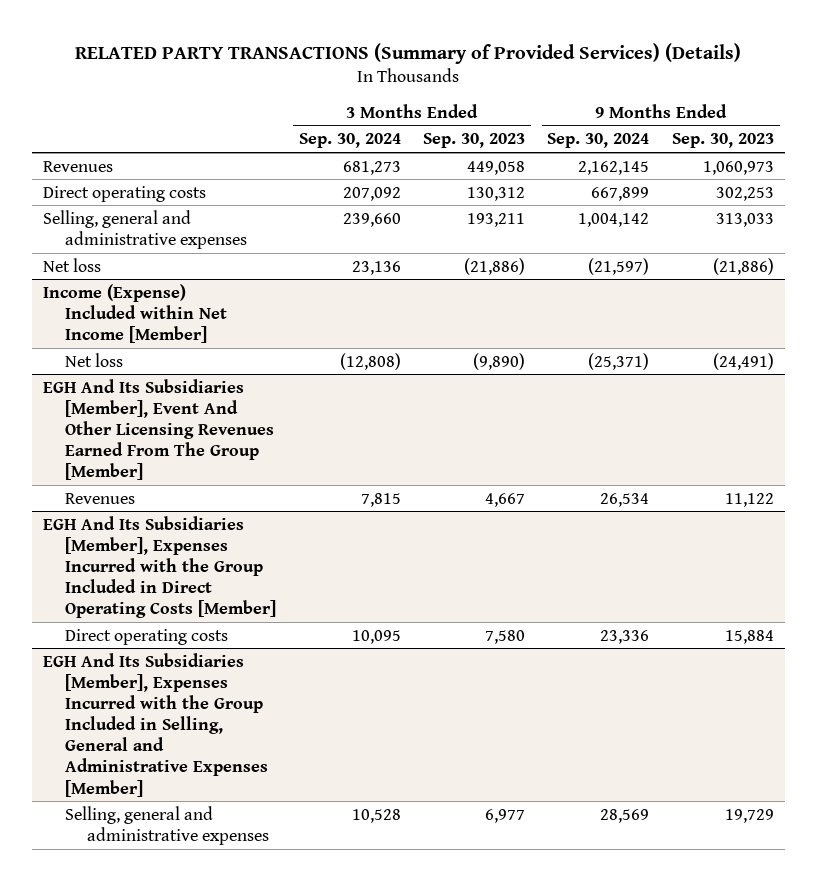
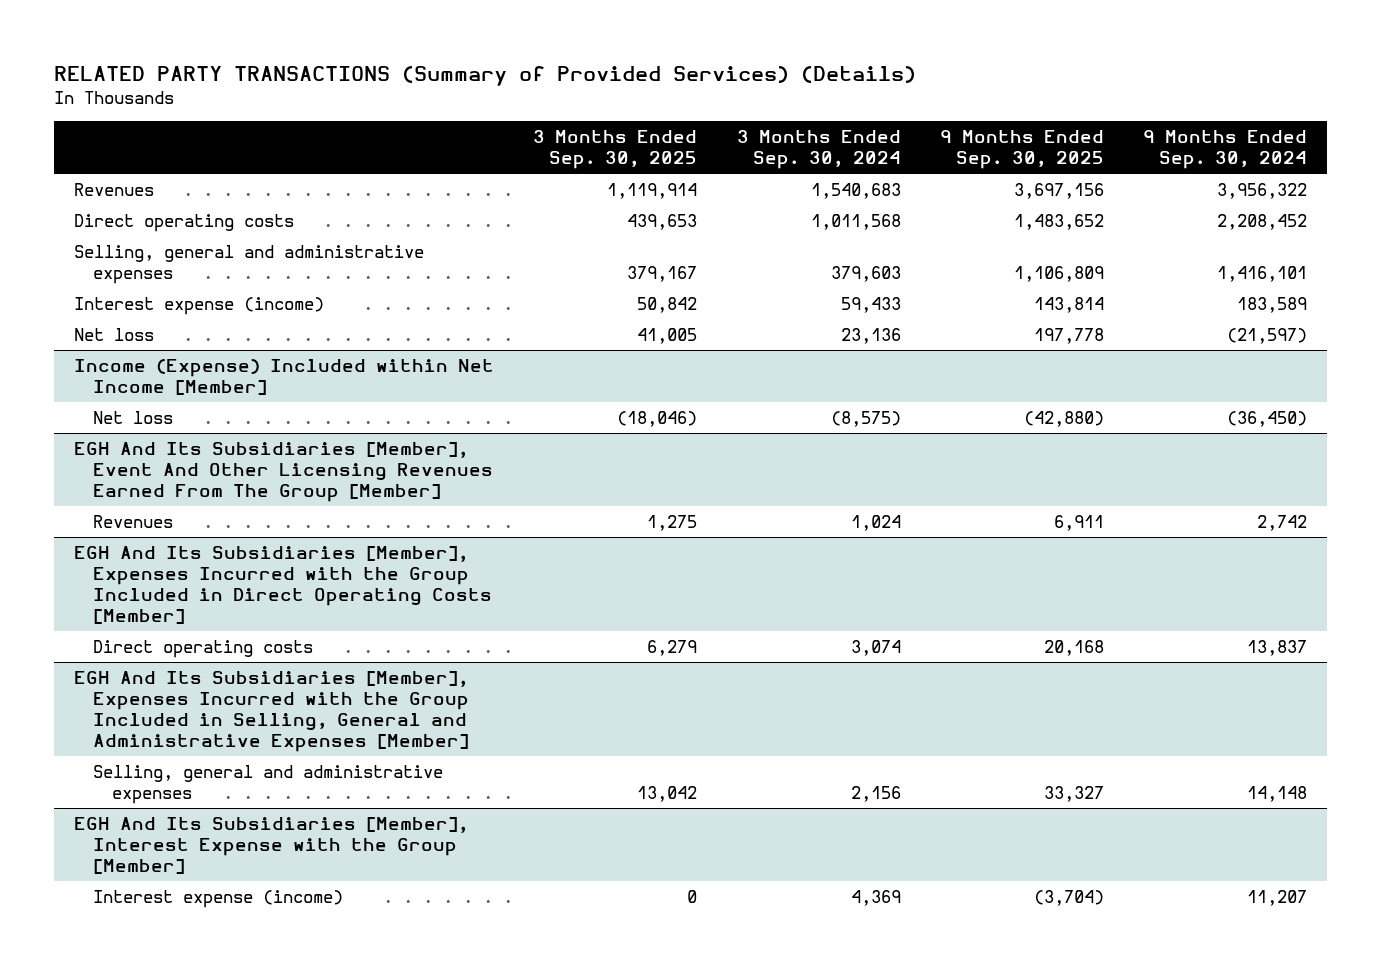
[423,133,526,149] Sep. 30, 2023 -> none
[671,133,774,149] Sep. 30, 2023 -> none
none -> [533,130,698,170] 3 Months Ended Sep. 30, 2025
none -> [939,130,1104,170] 9 Months Ended Sep. 30, 2025
[342,160,401,175] 681,273 -> [810,183,901,200] 1,540,683
[578,160,650,175] 2,162,145 -> [1217,183,1308,200] 3,956,322
[342,186,401,201] 207,092 -> [810,214,901,231] 1,011,568
[591,186,650,201] 667,899 -> [1217,214,1308,231] 2,208,452
[342,212,401,227] 239,660 -> [830,266,901,283] 379,603
[578,212,650,227] 1,004,142 -> [1217,266,1308,283] 1,416,101
none -> [73,297,324,316] Interest expense (income)
[339,352,401,370] (12,808) -> [830,411,901,428] (8,575)
[588,352,650,370] (25,371) -> [1227,411,1308,428] (36,450)
[360,492,401,507] 7,815 -> [850,515,901,532] 1,024
[600,492,650,507] 26,534 -> [1257,515,1308,532] 2,742
[351,629,401,644] 10,095 -> [850,640,901,657] 3,074
[600,629,650,644] 23,336 -> [1247,640,1308,657] 13,837
[351,808,401,823] 10,528 -> [850,786,901,803] 2,156
[600,808,650,823] 28,569 -> [1247,786,1308,803] 14,148
none -> [73,817,468,875] EGH And Its Subsidiaries [Member], Interest Expense with the Group [Member]
none -> [92,890,343,909] Interest expense (income)

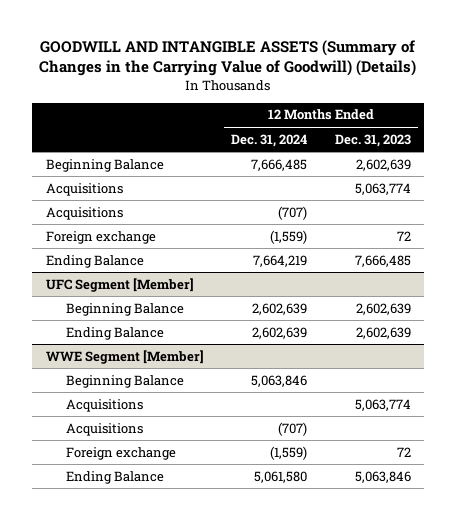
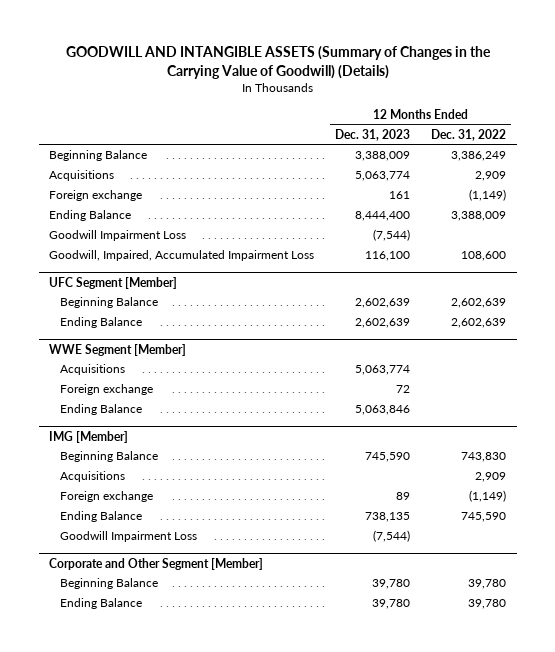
[231,133,308,147] Dec. 31, 2024 -> none
none -> [431,128,507,141] Dec. 31, 2022
[355,158,411,171] 2,602,639 -> [355,151,411,162] 3,388,009
[45,206,123,220] Acquisitions -> none
[396,230,411,241] 72 -> [389,191,411,200] 161
[354,254,411,267] 7,666,485 -> [355,211,411,222] 8,444,400
none -> [49,230,187,242] Goodwill Impairment Loss
none -> [49,250,315,262] Goodwill, Impaired, Accumulated Impairment Loss
[66,374,185,388] Beginning Balance -> none
[66,422,144,436] Acquisitions -> none
none -> [49,430,129,443] IMG [Member]
none -> [59,451,158,463] Beginning Balance
none -> [59,471,125,483] Acquisitions
none -> [59,491,153,503] Foreign exchange
none -> [59,511,142,523] Ending Balance
none -> [59,531,197,543] Goodwill Impairment Loss
none -> [49,557,264,570] Corporate and Other Segment [Member]
none -> [59,578,158,590] Beginning Balance
none -> [59,598,142,610] Ending Balance

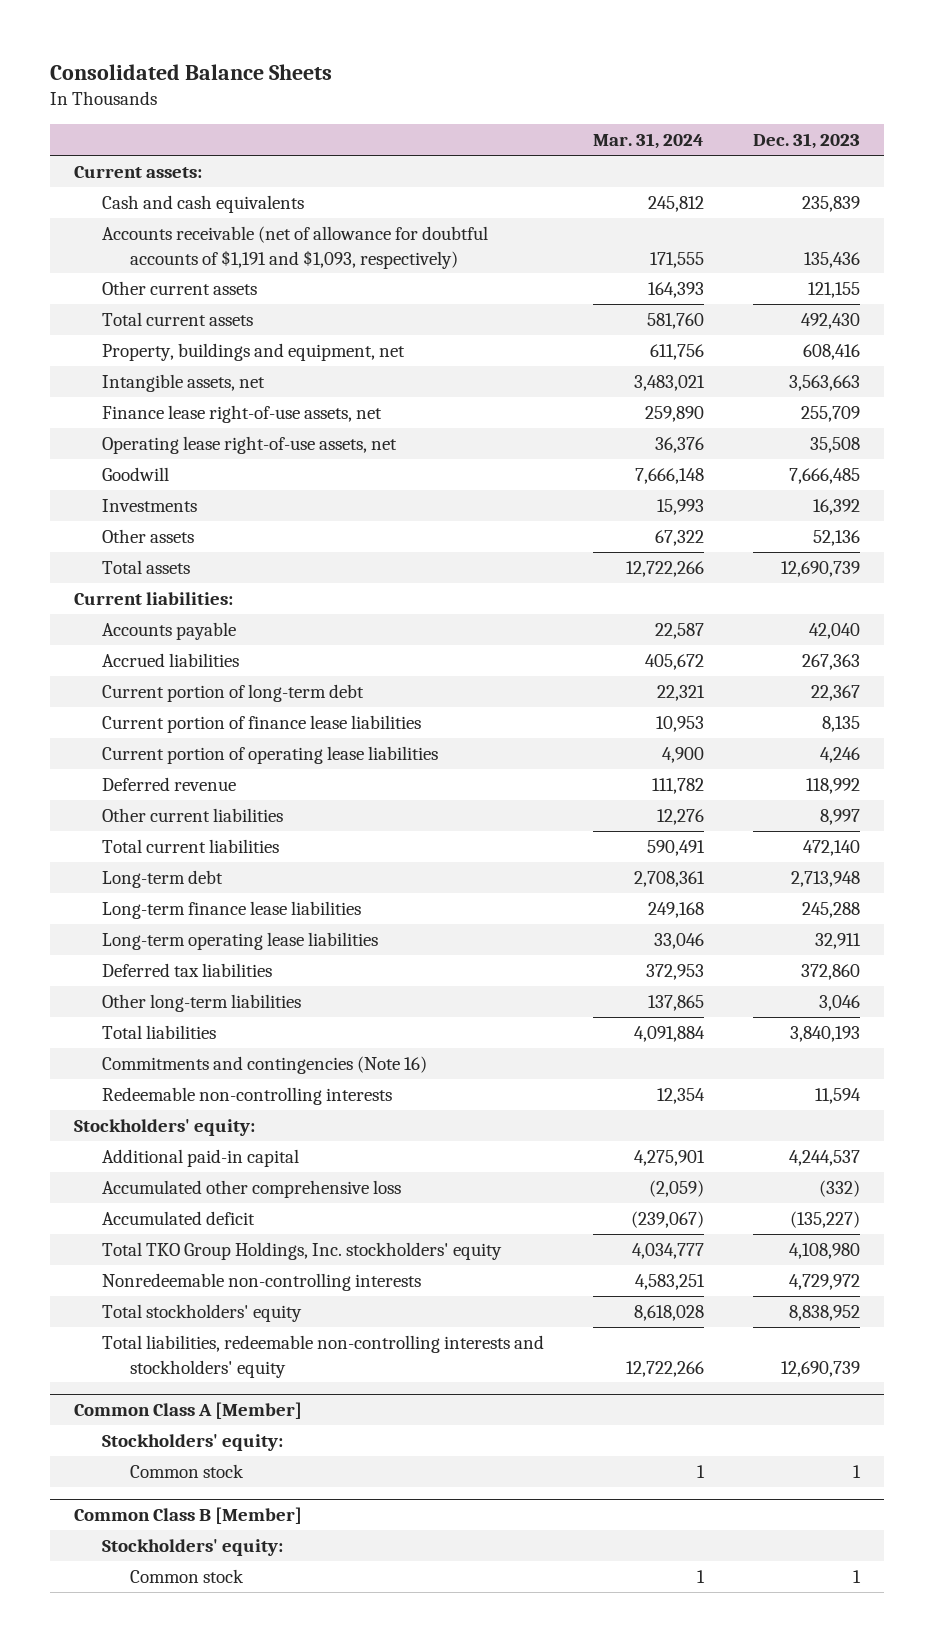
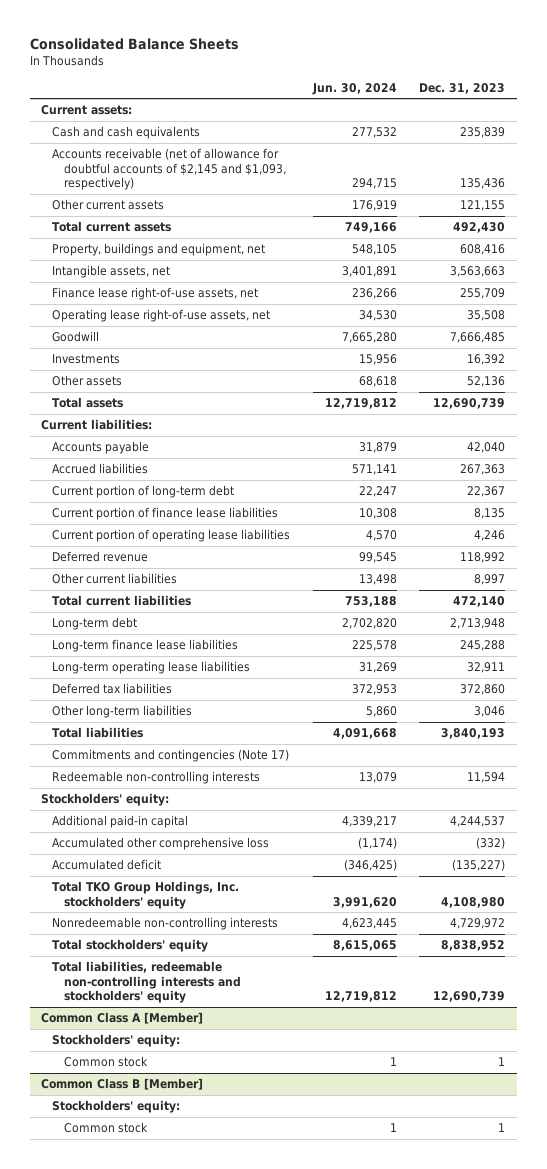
[592,133,704,150] Mar. 31, 2024 -> none
none -> [311,82,397,95] Jun. 30, 2024
[102,225,489,269] Accounts receivable (net of allowance for doubtful accounts of $1,191 and $1,093, respectively) -> [52,148,286,191] Accounts receivable (net of allowance for doubtful accounts of $2,145 and $1,093, respectively)
[102,1055,428,1074] Commitments and contingencies (Note 16) -> [52,749,290,763] Commitments and contingencies (Note 17)

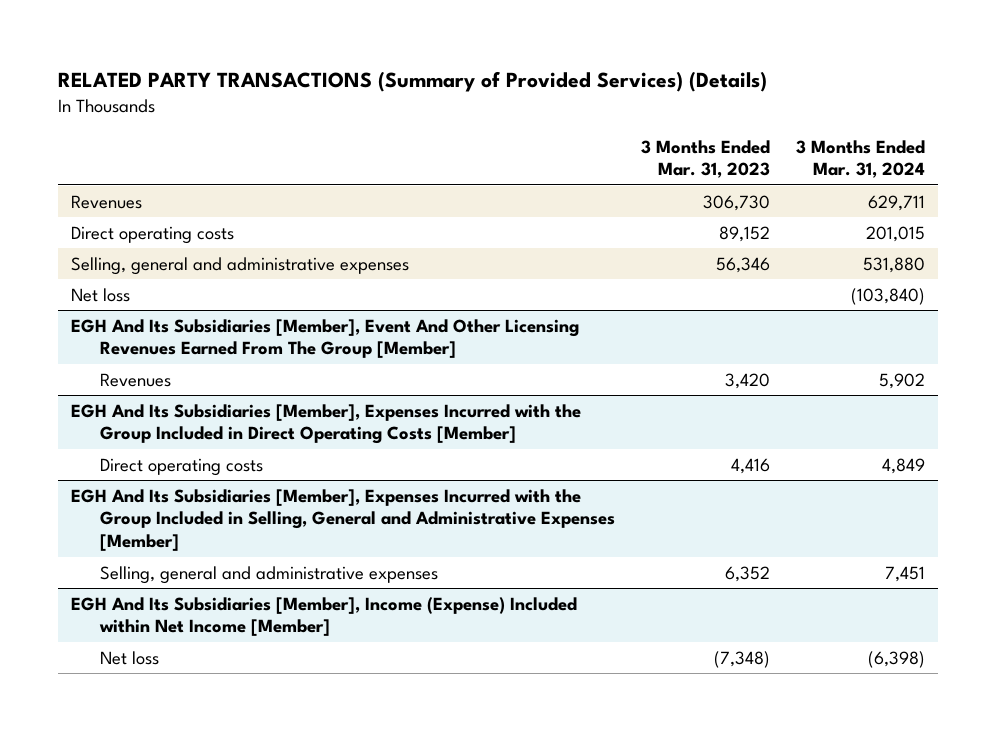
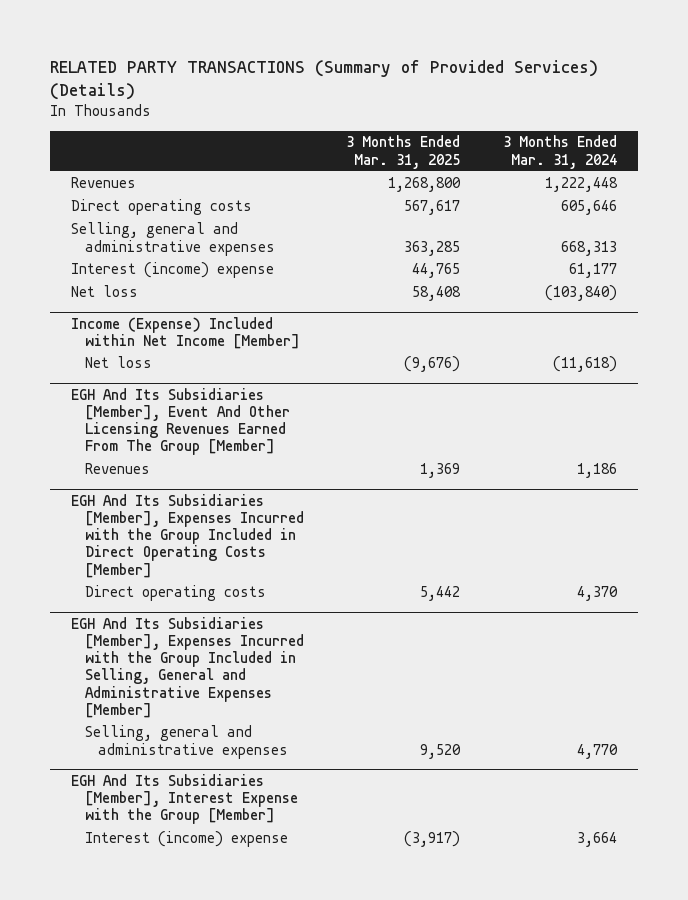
[641,139,771,179] 3 Months Ended Mar. 31, 2023 -> none
none -> [346,135,461,169] 3 Months Ended Mar. 31, 2025
[867,194,925,211] 629,711 -> [544,177,618,193] 1,222,448
[865,225,925,242] 201,015 -> [560,200,617,216] 605,646
[862,256,925,273] 531,880 -> [560,240,617,256] 668,313
none -> [71,262,275,279] Interest (income) expense
none -> [71,317,300,350] Income (Expense) Included within Net Income [Member]
none -> [84,356,152,369] Net loss
[878,372,925,389] 5,902 -> [576,463,617,479] 1,186
[881,457,925,474] 4,849 -> [576,586,618,602] 4,370
[70,596,577,637] EGH And Its Subsidiaries [Member], Income (Expense) Included within Net Income [Member] -> none
[100,650,160,665] Net loss -> none
[884,565,925,582] 7,451 -> [576,743,618,759] 4,770
none -> [71,774,298,825] EGH And Its Subsidiaries [Member], Interest Expense with the Group [Member]
none -> [84,831,288,848] Interest (income) expense

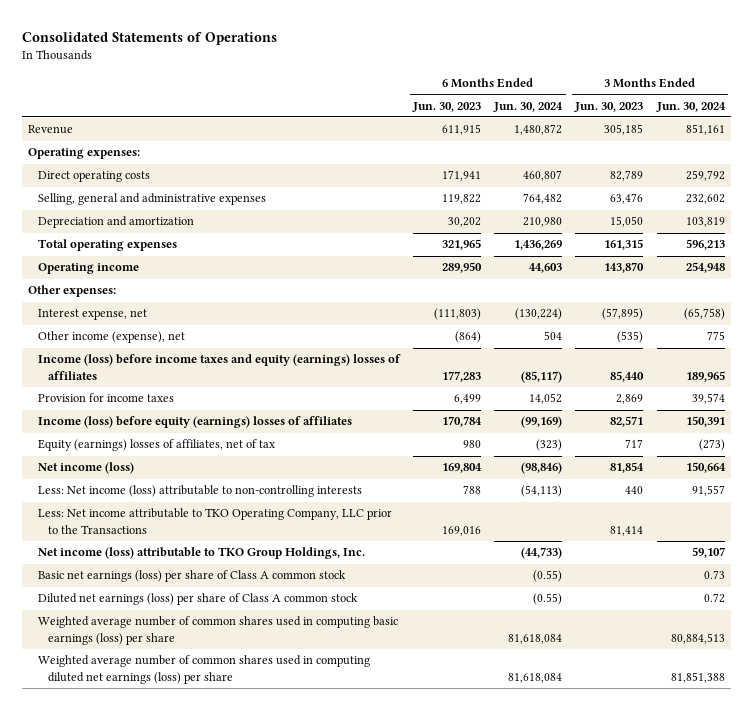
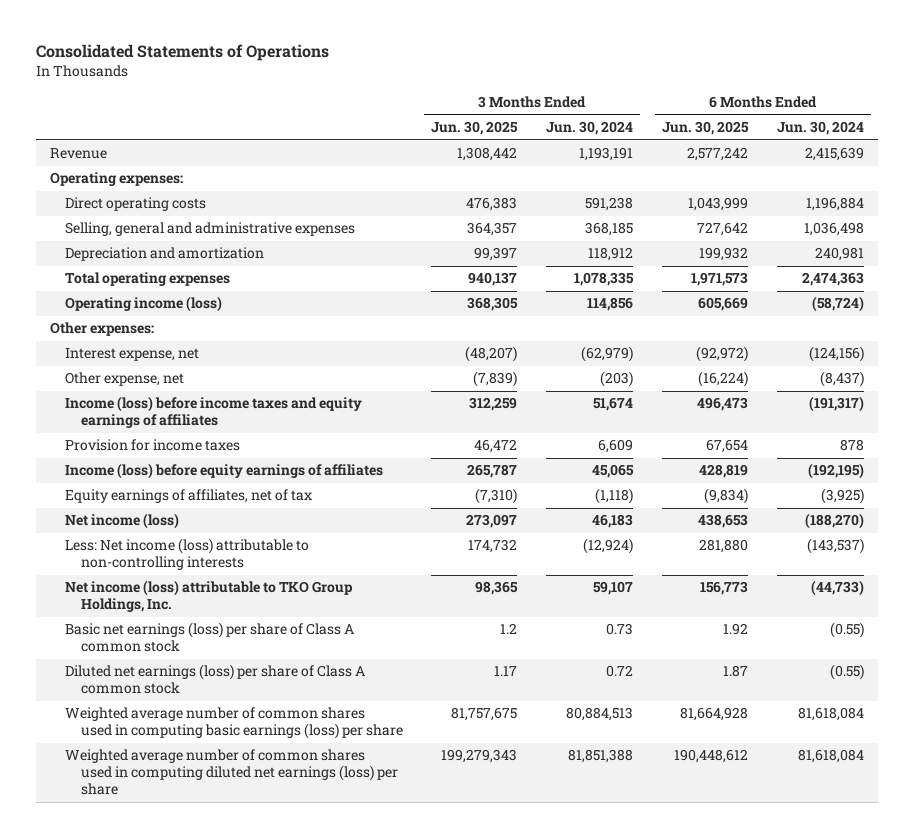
[412,101,482,112] Jun. 30, 2023 -> none
[574,101,644,112] Jun. 30, 2023 -> none
none -> [431,121,519,136] Jun. 30, 2025
none -> [661,121,749,136] Jun. 30, 2025
[514,124,563,136] 1,480,872 -> [804,147,864,162] 2,415,639
[685,124,725,136] 851,161 -> [579,147,634,162] 1,193,191
[523,170,563,182] 460,807 -> [805,197,864,212] 1,196,884
[685,170,725,182] 259,792 -> [585,197,634,212] 591,238
[523,193,563,205] 764,482 -> [803,222,864,237] 1,036,498
[685,194,725,205] 232,602 -> [585,222,634,237] 368,185
[523,217,563,228] 210,980 -> [814,247,864,262] 240,981
[685,217,725,228] 103,819 -> [588,247,634,262] 118,912
[514,240,563,251] 1,436,269 -> [801,272,864,287] 2,474,363
[685,239,725,251] 596,213 -> [574,272,635,287] 1,078,335
[38,263,140,275] Operating income -> [65,296,223,313] Operating income (loss)
[529,263,563,274] 44,603 -> [811,296,864,313] (58,724)
[685,262,725,274] 254,948 -> [587,297,634,312] 114,856
[38,508,393,534] Less: Net income attributable to TKO Operating Company, LLC prior to the Transactions -> none
[515,308,563,321] (130,224) -> [808,346,864,363] (124,156)
[683,308,725,321] (65,758) -> [581,346,634,363] (62,979)
[38,331,186,344] Other income (expense), net -> [65,372,185,387] Other expense, net
[544,331,563,341] 504 -> [819,371,864,388] (8,437)
[706,331,725,341] 775 -> [600,371,634,388] (203)
[38,354,402,380] Income (loss) before income taxes and equity (earnings) losses of affiliates -> [65,396,363,429] Income (loss) before income taxes and equity earnings of affiliates
[521,370,563,383] (85,117) -> [808,396,864,413] (191,317)
[685,370,725,382] 189,965 -> [593,397,634,412] 51,674
[529,393,563,405] 14,052 -> [839,439,864,452] 878
[691,393,725,405] 39,574 -> [598,439,634,454] 6,609
[38,416,353,429] Income (loss) before equity (earnings) losses of affiliates -> [65,463,384,480] Income (loss) before equity earnings of affiliates
[521,416,563,429] (99,169) -> [807,463,864,480] (192,195)
[685,416,725,428] 150,391 -> [592,464,635,479] 45,065
[38,439,276,452] Equity (earnings) losses of affiliates, net of tax -> [65,489,313,504] Equity earnings of affiliates, net of tax
[536,439,563,452] (323) -> [820,488,864,505] (3,925)
[698,439,725,452] (273) -> [595,488,634,505] (1,118)
[521,462,563,475] (98,846) -> [804,513,864,530] (188,270)
[685,462,726,474] 150,664 -> [592,514,634,529] 46,183
[521,485,563,498] (54,113) -> [806,538,864,555] (143,537)
[691,485,725,497] 91,557 -> [583,538,634,555] (12,924)

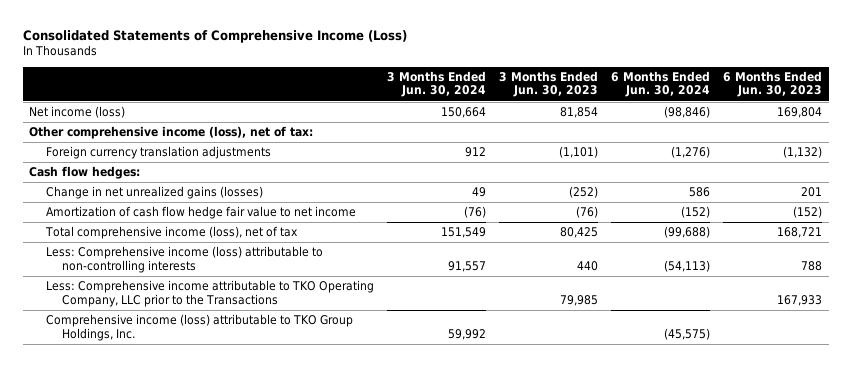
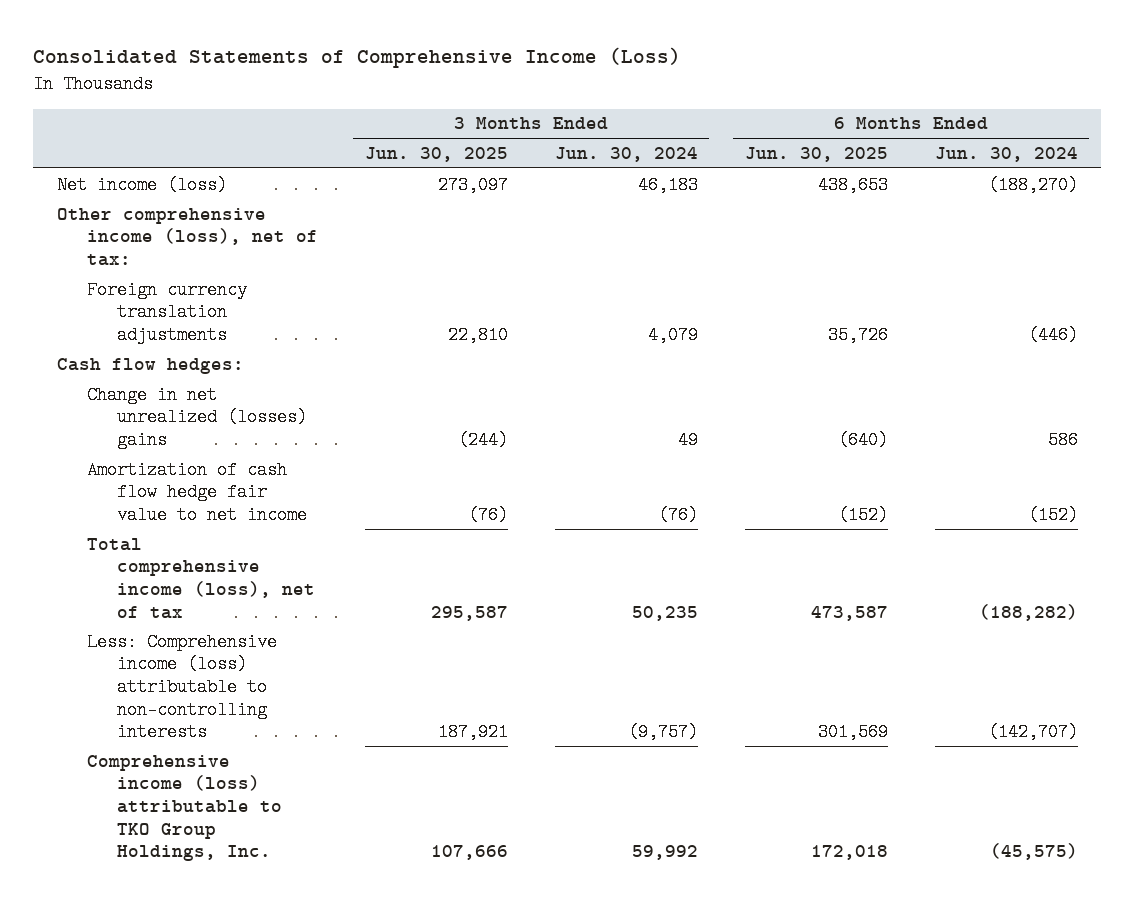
[498,71,598,98] 3 Months Ended Jun. 30, 2023 -> none
[723,71,823,98] 6 Months Ended Jun. 30, 2023 -> none
none -> [364,146,508,162] Jun. 30, 2025
none -> [744,146,888,162] Jun. 30, 2025
[440,107,486,119] 150,664 -> [637,175,698,194] 46,183
[664,106,711,119] (98,846) -> [987,175,1078,194] (188,270)
[464,147,486,158] 912 -> [647,325,698,344] 4,079
[671,146,711,159] (1,276) -> [1027,325,1078,344] (446)
[45,186,263,200] Change in net unrealized gains (losses) -> [86,385,307,449] Change in net unrealized (losses) gains
[45,280,374,307] Less: Comprehensive income attributable to TKO Operating Company, LLC prior to the Transactions -> none
[440,227,486,239] 151,549 -> [631,605,698,621] 50,235
[664,226,711,239] (99,688) -> [978,603,1078,621] (188,282)
[447,260,486,272] 91,557 -> [627,723,698,742] (9,757)
[664,259,711,272] (54,113) -> [987,723,1078,742] (142,707)

